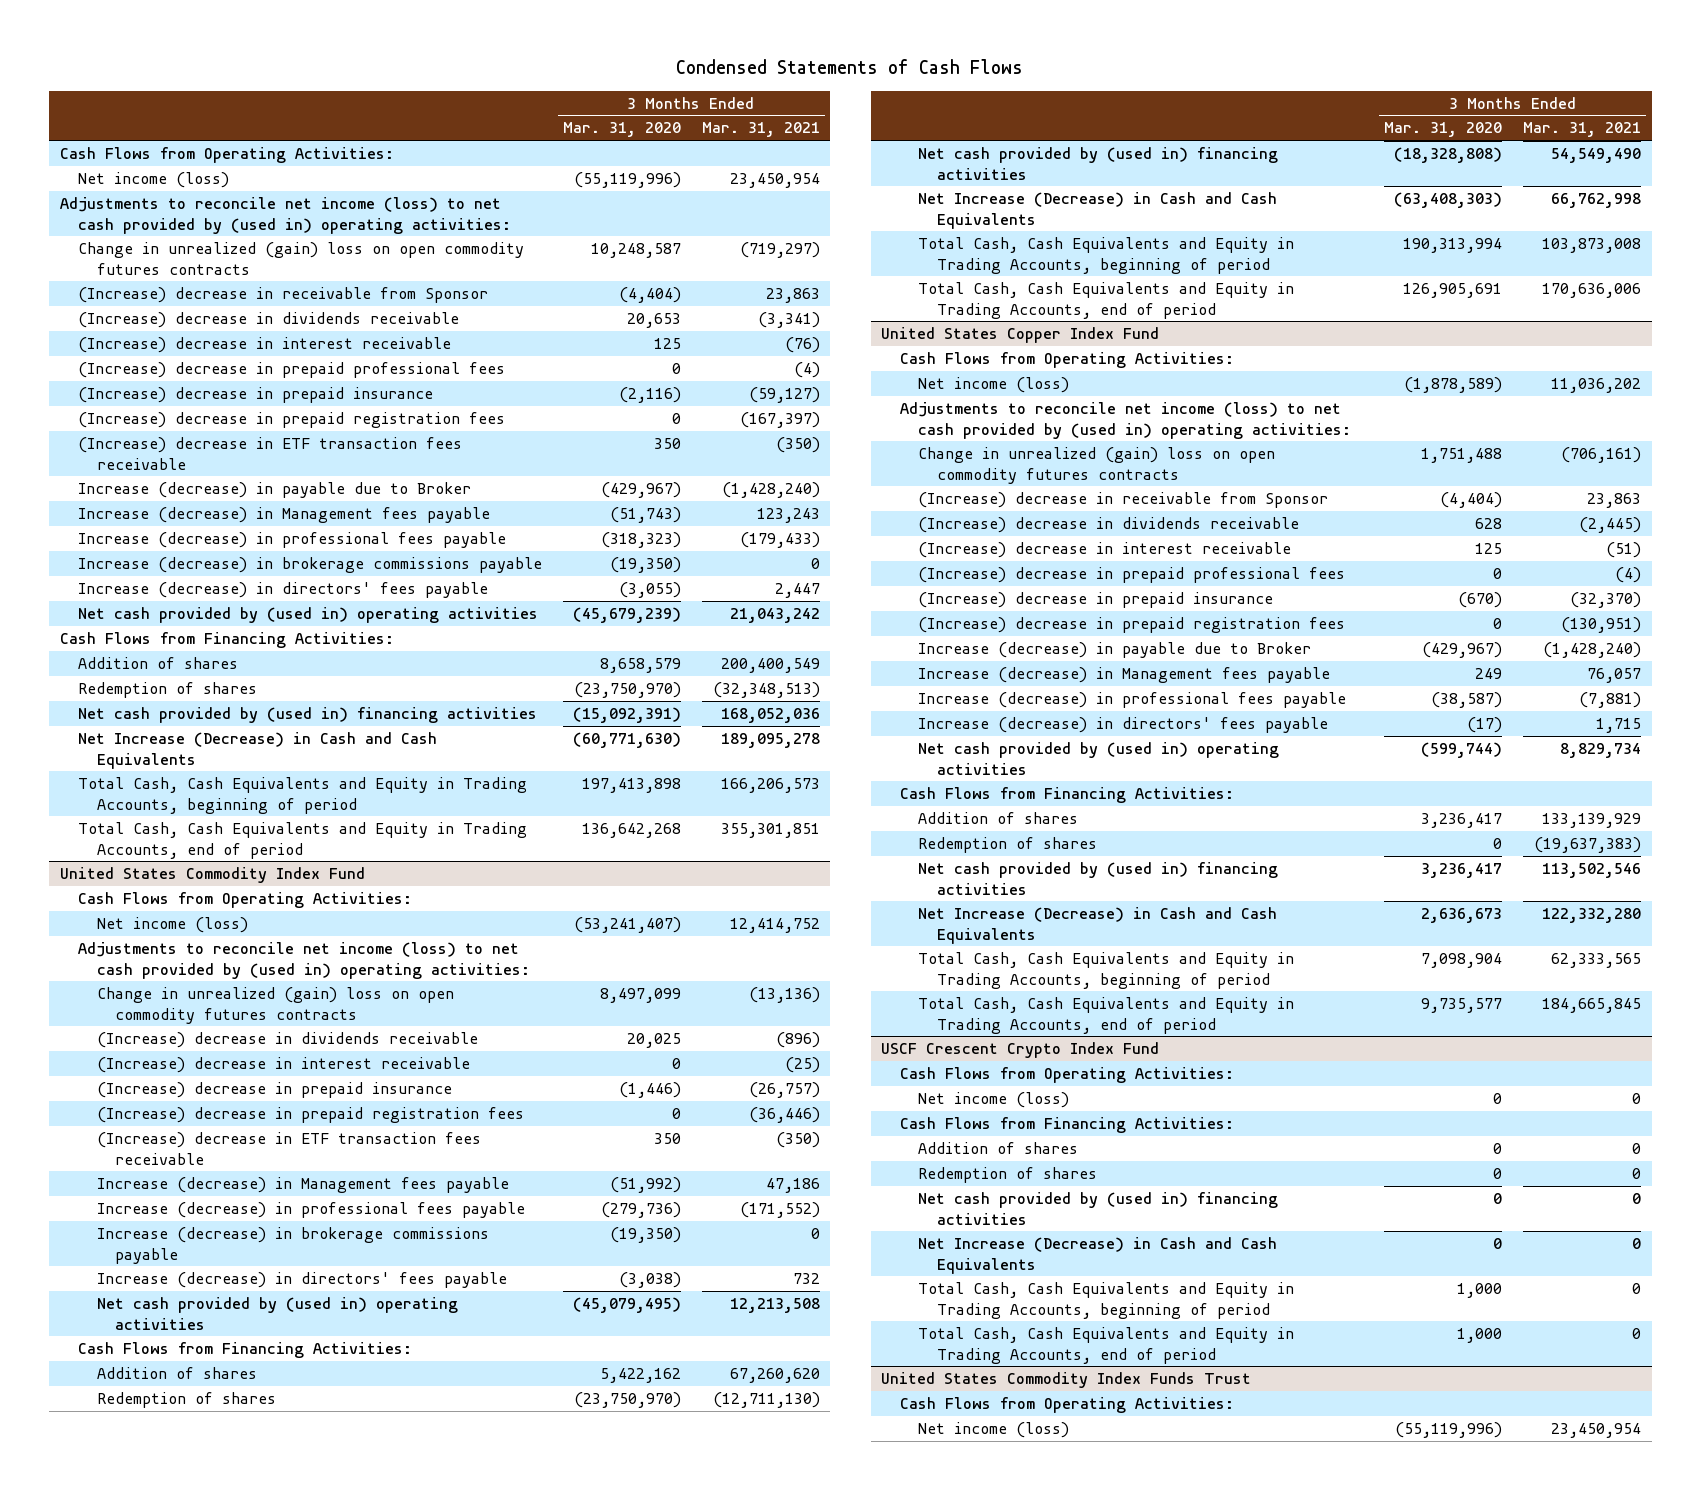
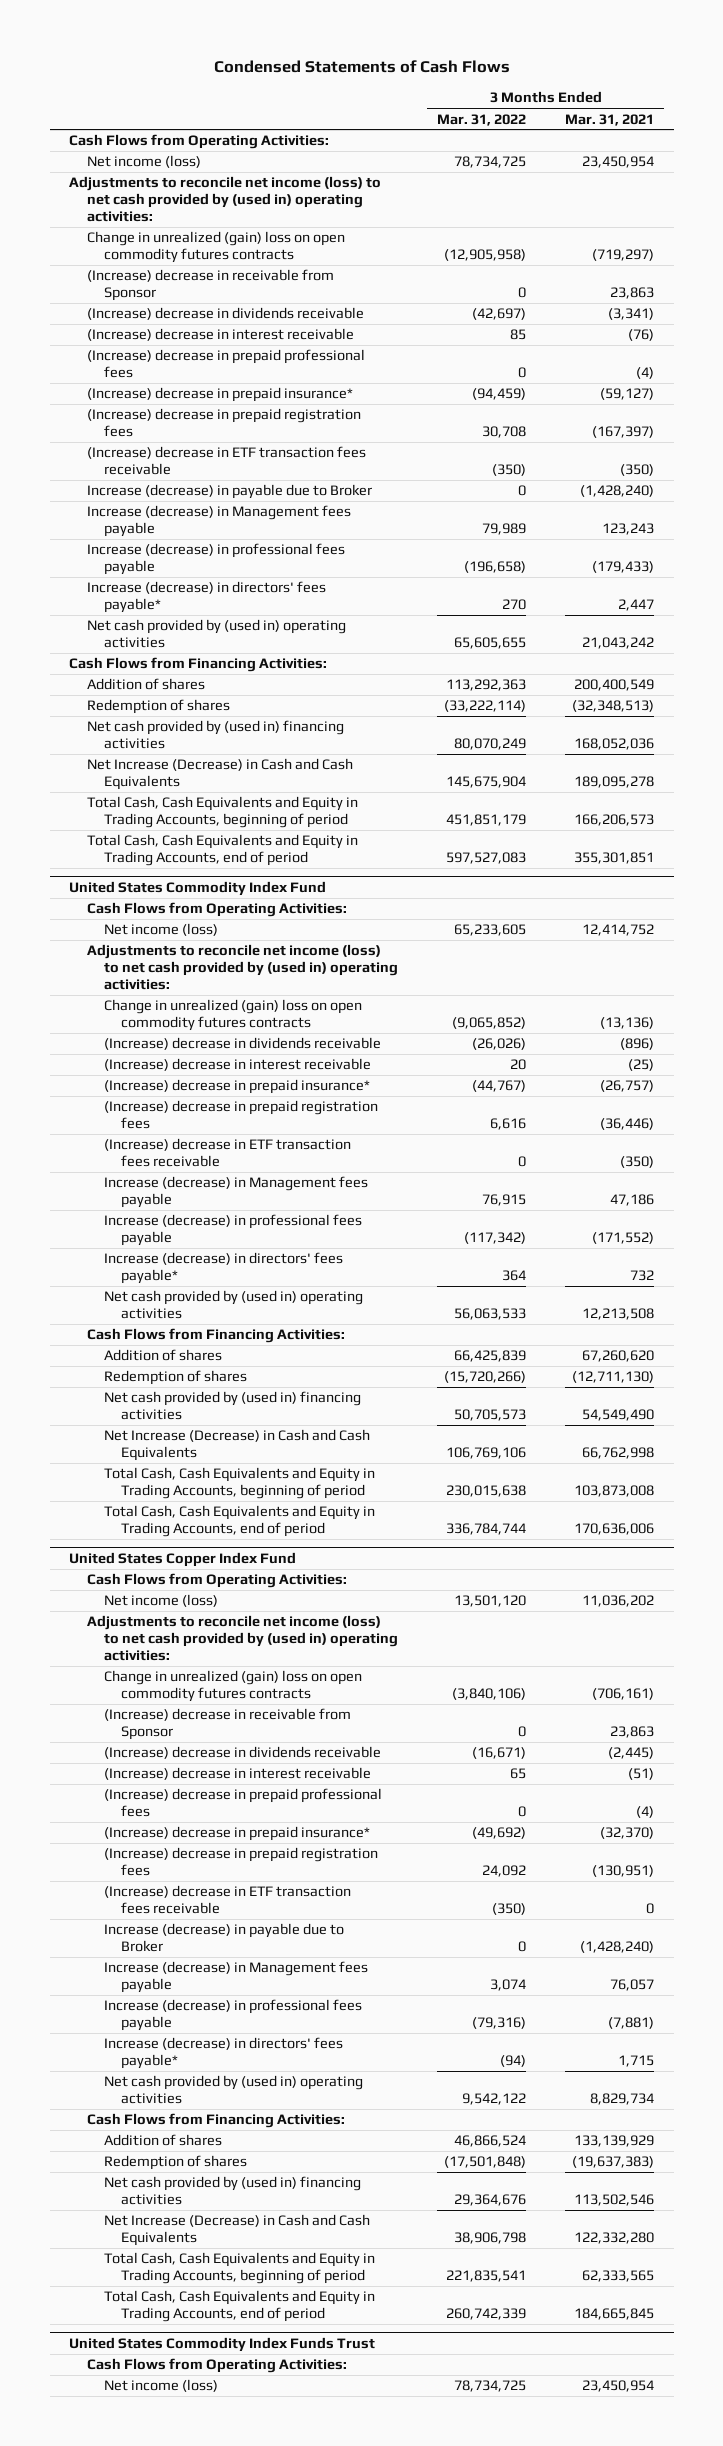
[562,122,681,138] Mar. 31, 2020 -> none
none -> [437,113,527,126] Mar. 31, 2022
[78,386,434,403] (Increase) decrease in prepaid insurance -> [86,387,353,403] (Increase) decrease in prepaid insurance*
[78,556,543,573] Increase (decrease) in brokerage commissions payable -> none
[78,581,489,598] Increase (decrease) in directors' fees payable -> [86,581,326,614] Increase (decrease) in directors' fees payable*
[96,1081,452,1098] (Increase) decrease in prepaid insurance -> [103,1079,370,1095] (Increase) decrease in prepaid insurance*
[96,1226,489,1264] Increase (decrease) in brokerage commissions payable -> none
[96,1271,507,1288] Increase (decrease) in directors' fees payable -> [103,1252,343,1285] Increase (decrease) in directors' fees payable*
[918,591,1274,608] (Increase) decrease in prepaid insurance -> [103,1826,370,1842] (Increase) decrease in prepaid insurance*
none -> [103,1885,351,1915] (Increase) decrease in ETF transaction fees receivable
[918,716,1329,733] Increase (decrease) in directors' fees payable -> [103,2037,343,2070] Increase (decrease) in directors' fees payable*
[881,1041,1160,1058] USCF Crescent Crypto Index Fund -> none
[899,1066,1234,1083] Cash Flows from Operating Activities: -> none
[918,1091,1070,1108] Net income (loss) -> none
[899,1116,1234,1133] Cash Flows from Financing Activities: -> none
[918,1141,1079,1154] Addition of shares -> none
[918,1166,1098,1183] Redemption of shares -> none
[918,1191,1279,1225] Net cash provided by (used in) financing activities -> none
[918,1236,1278,1274] Net Increase (Decrease) in Cash and Cash Equivalents -> none
[918,1281,1295,1319] Total Cash, Cash Equivalents and Equity in Trading Accounts, beginning of period -> none
[918,1326,1295,1364] Total Cash, Cash Equivalents and Equity in Trading Accounts, end of period -> none

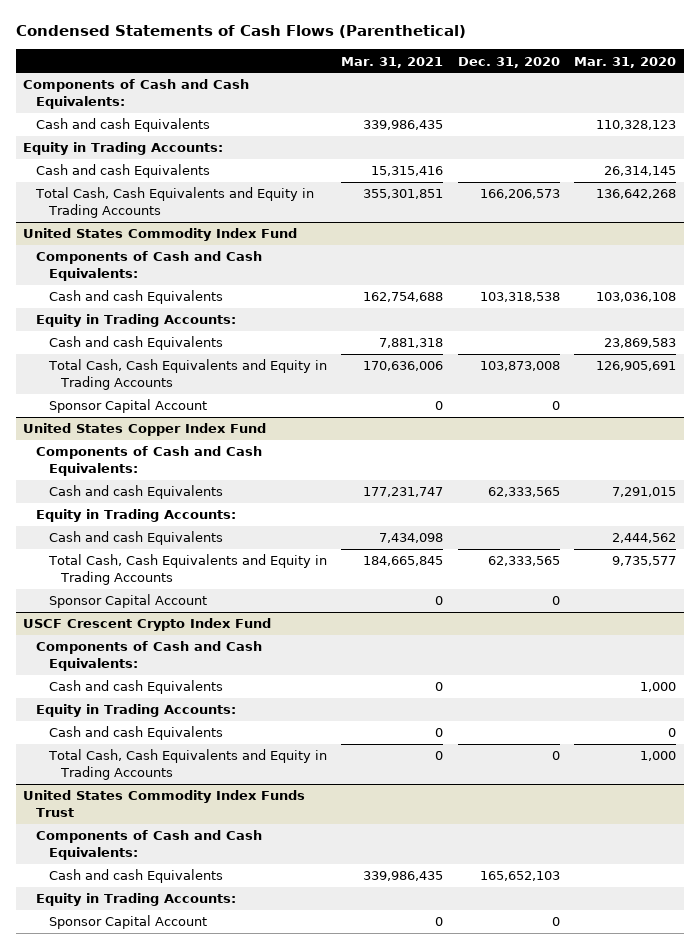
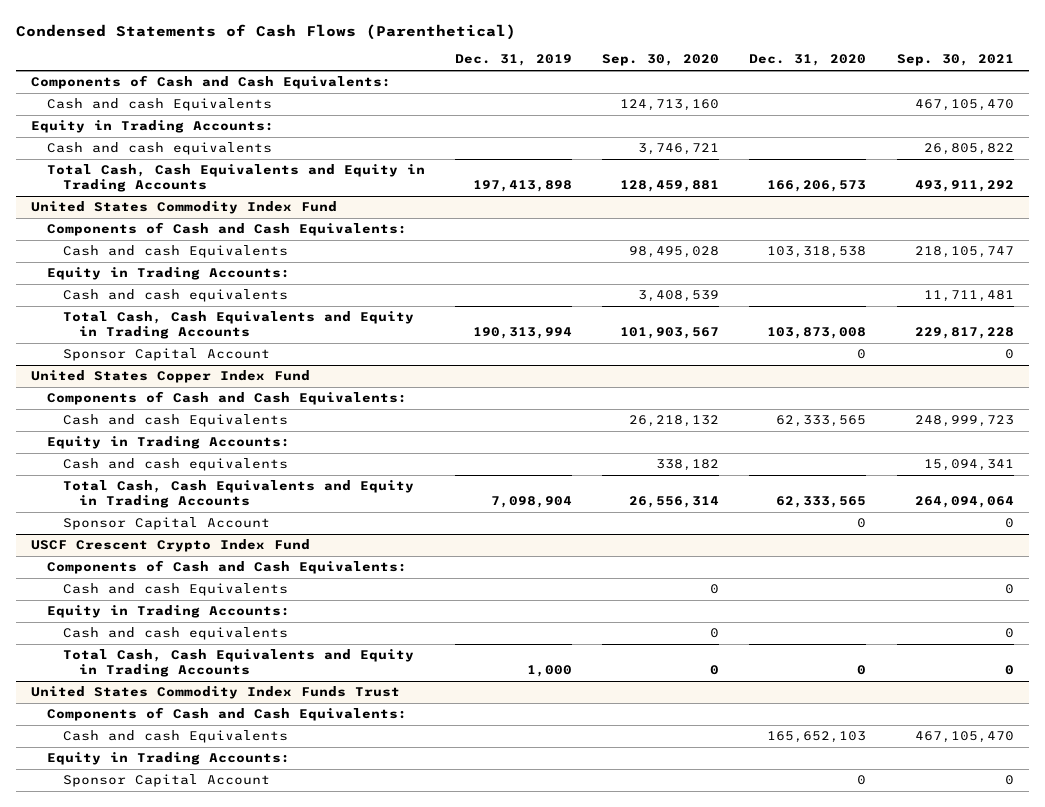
[341,56,444,68] Mar. 31, 2021 -> none
[574,56,677,68] Mar. 31, 2020 -> none
none -> [455,54,573,67] Dec. 31, 2019
none -> [602,54,720,67] Sep. 30, 2020
none -> [896,54,1014,67] Sep. 30, 2021
[35,164,210,179] Cash and cash Equivalents -> [47,142,273,156] Cash and cash equivalents
[48,336,223,351] Cash and cash Equivalents -> [63,289,289,303] Cash and cash equivalents
[48,531,223,546] Cash and cash Equivalents -> [63,458,289,472] Cash and cash equivalents
[48,726,223,741] Cash and cash Equivalents -> [63,627,289,641] Cash and cash equivalents

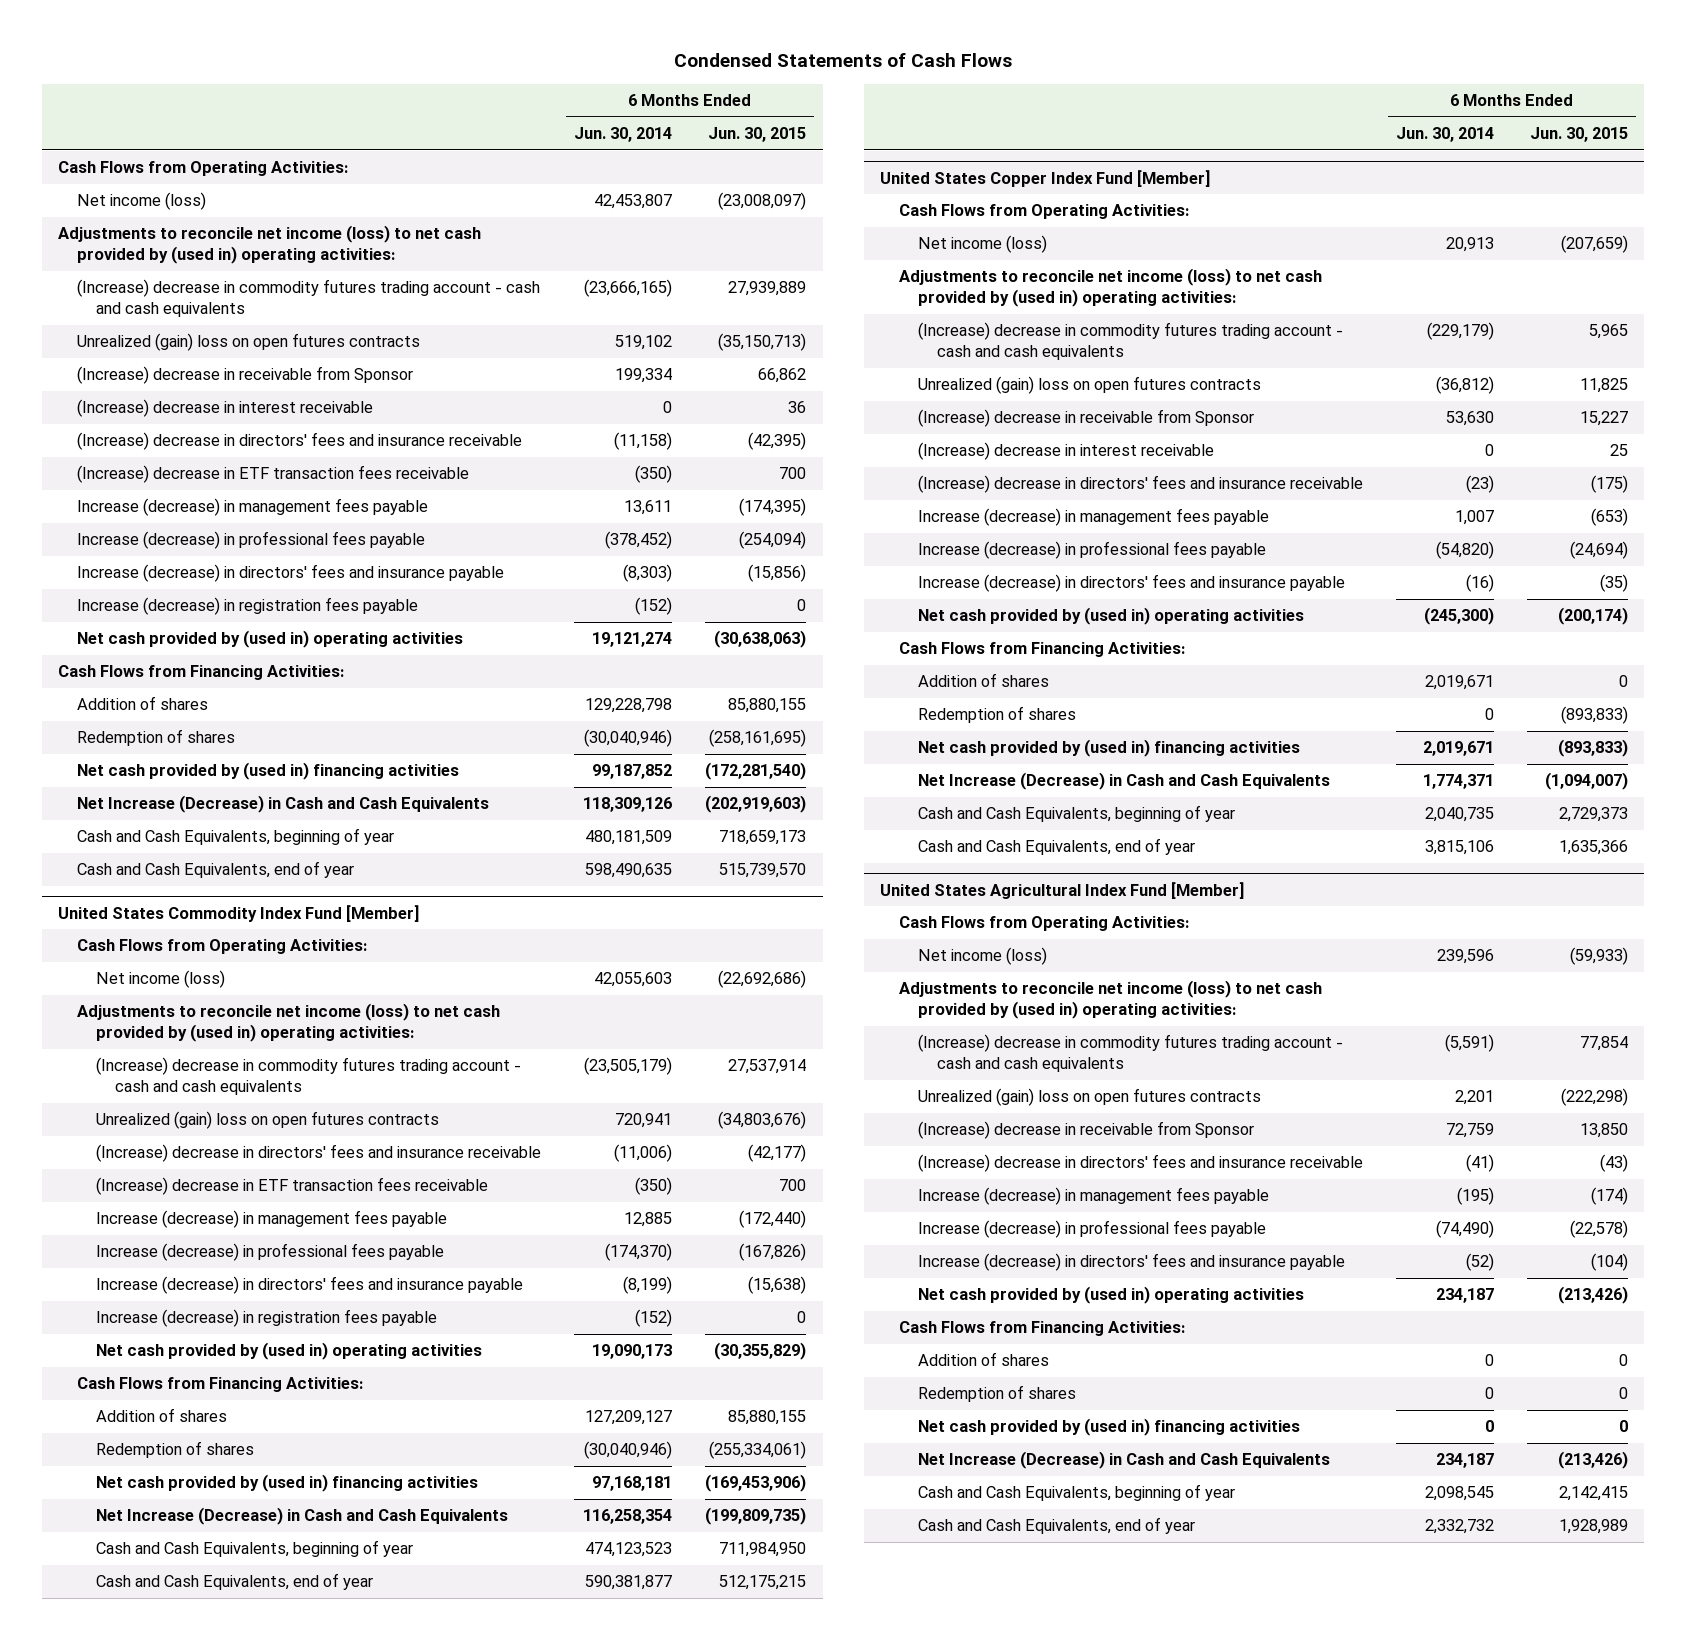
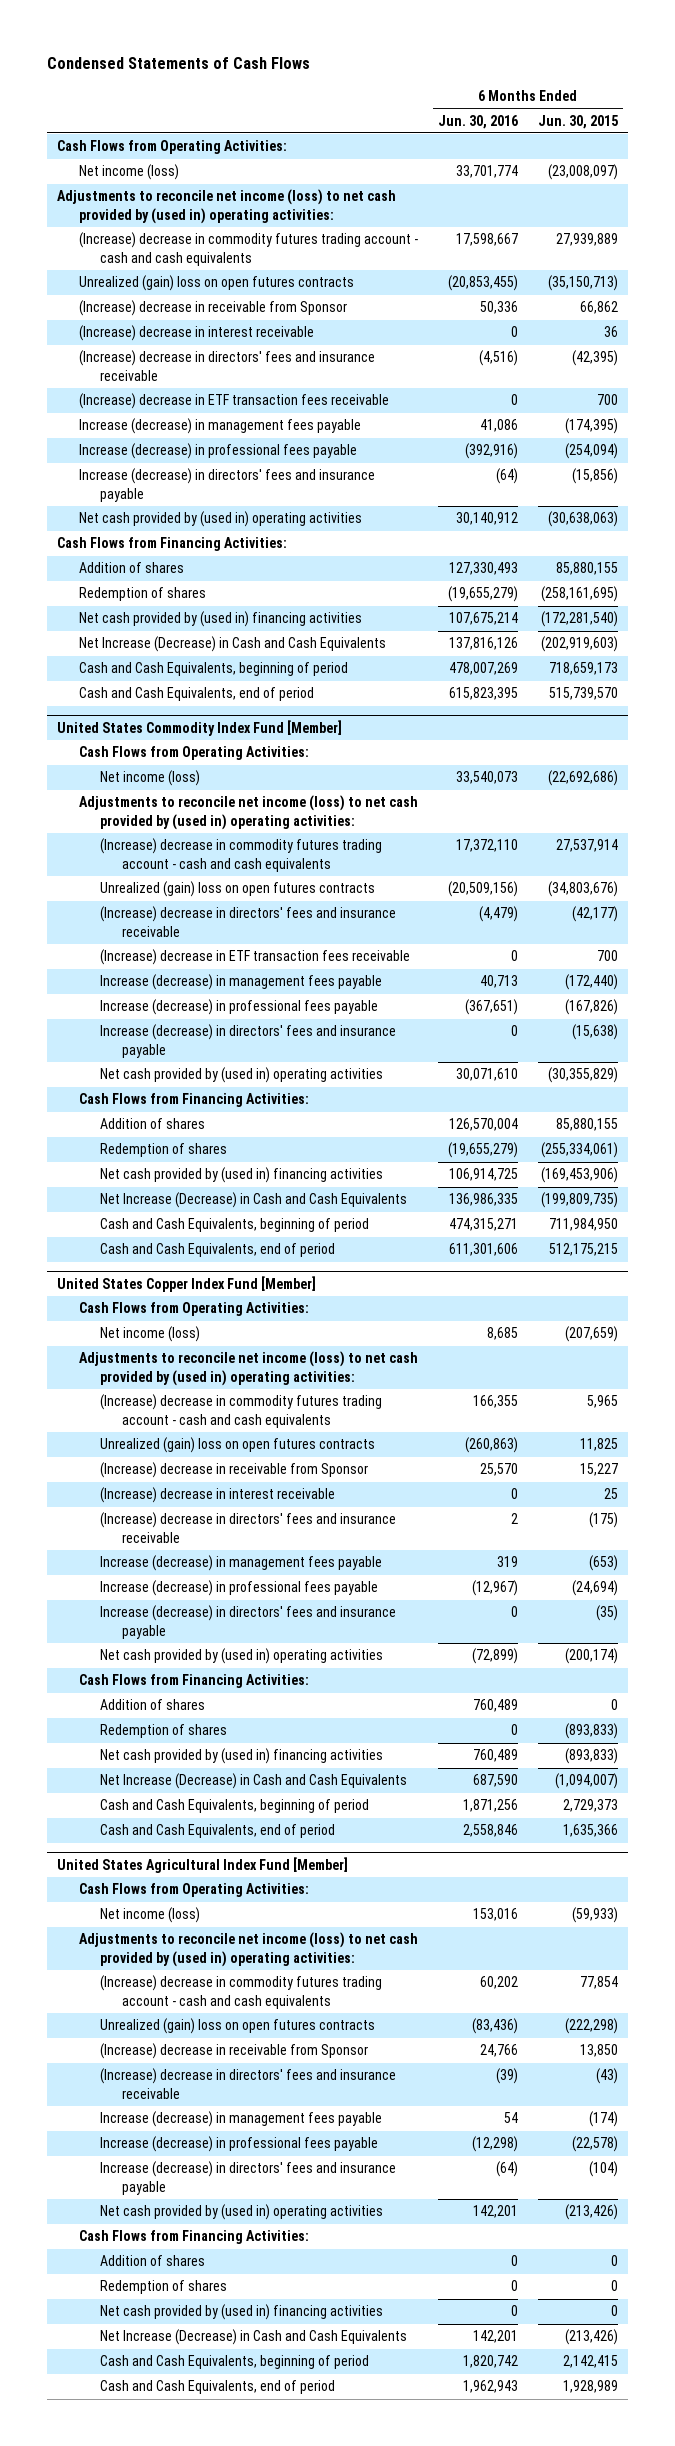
[574,127,673,143] Jun. 30, 2014 -> none
none -> [437,114,518,129] Jun. 30, 2016
[77,597,419,616] Increase (decrease) in registration fees payable -> none
[77,828,395,846] Cash and Cash Equivalents, beginning of year -> [78,662,348,677] Cash and Cash Equivalents, beginning of period
[77,861,355,879] Cash and Cash Equivalents, end of year -> [78,687,314,702] Cash and Cash Equivalents, end of period
[96,1309,438,1328] Increase (decrease) in registration fees payable -> none
[96,1540,414,1558] Cash and Cash Equivalents, beginning of year -> [100,1218,370,1233] Cash and Cash Equivalents, beginning of period
[96,1573,374,1591] Cash and Cash Equivalents, end of year -> [100,1243,336,1258] Cash and Cash Equivalents, end of period
[918,805,1236,823] Cash and Cash Equivalents, beginning of year -> [100,1799,370,1814] Cash and Cash Equivalents, beginning of period
[918,838,1196,856] Cash and Cash Equivalents, end of year -> [100,1824,336,1839] Cash and Cash Equivalents, end of period
[918,1484,1236,1502] Cash and Cash Equivalents, beginning of year -> [100,2355,370,2370] Cash and Cash Equivalents, beginning of period
[918,1517,1196,1535] Cash and Cash Equivalents, end of year -> [100,2380,336,2395] Cash and Cash Equivalents, end of period

